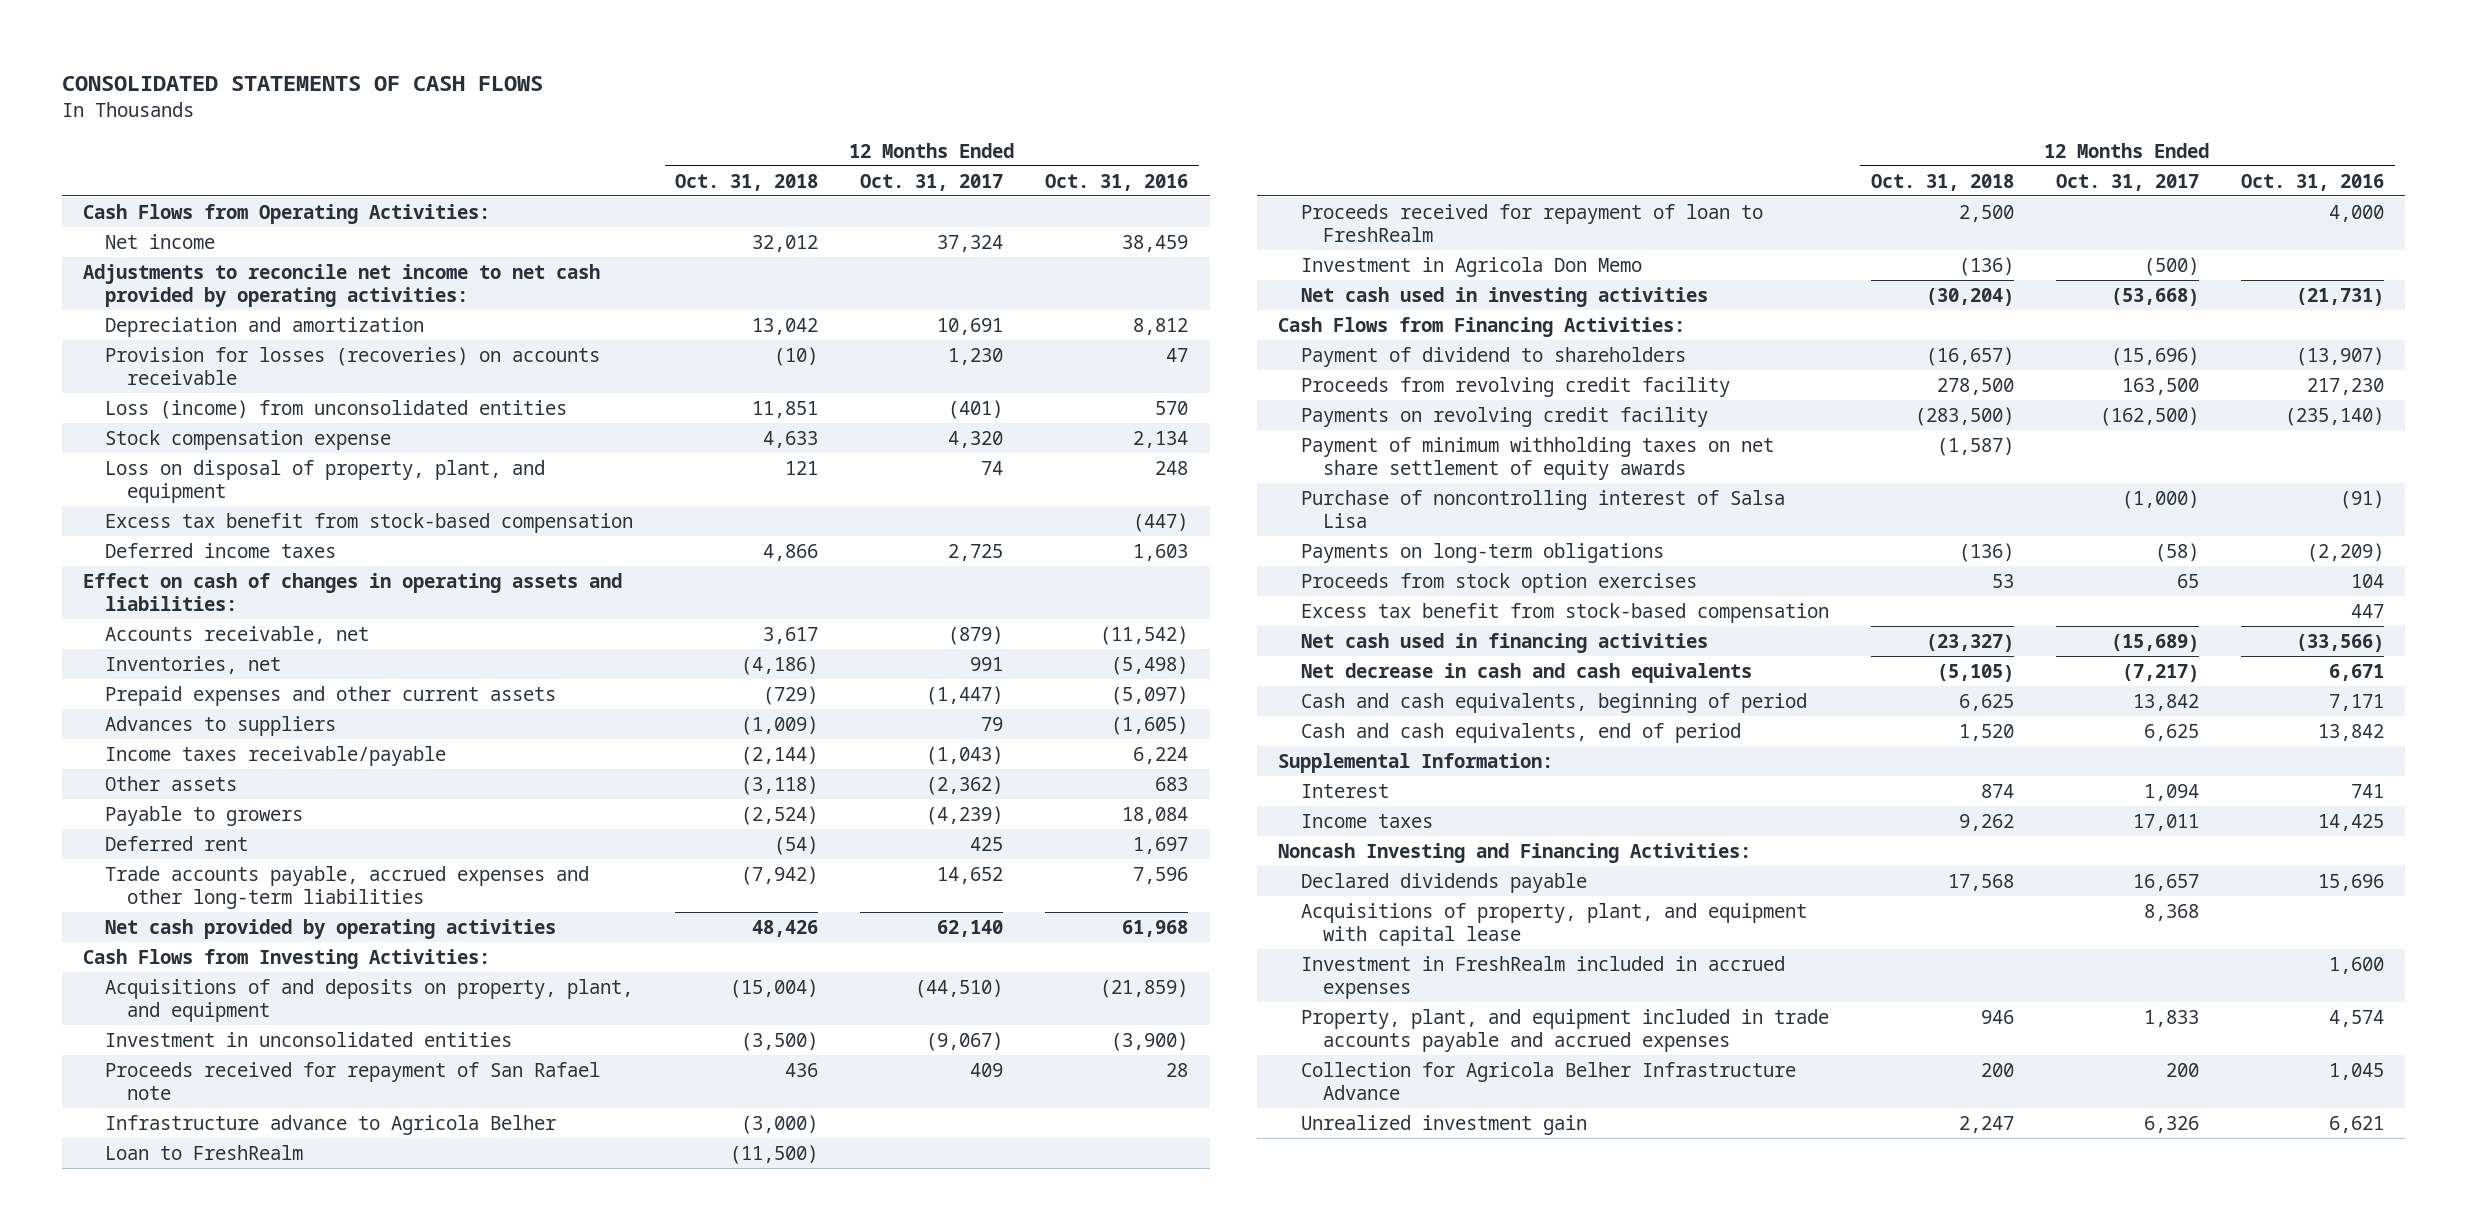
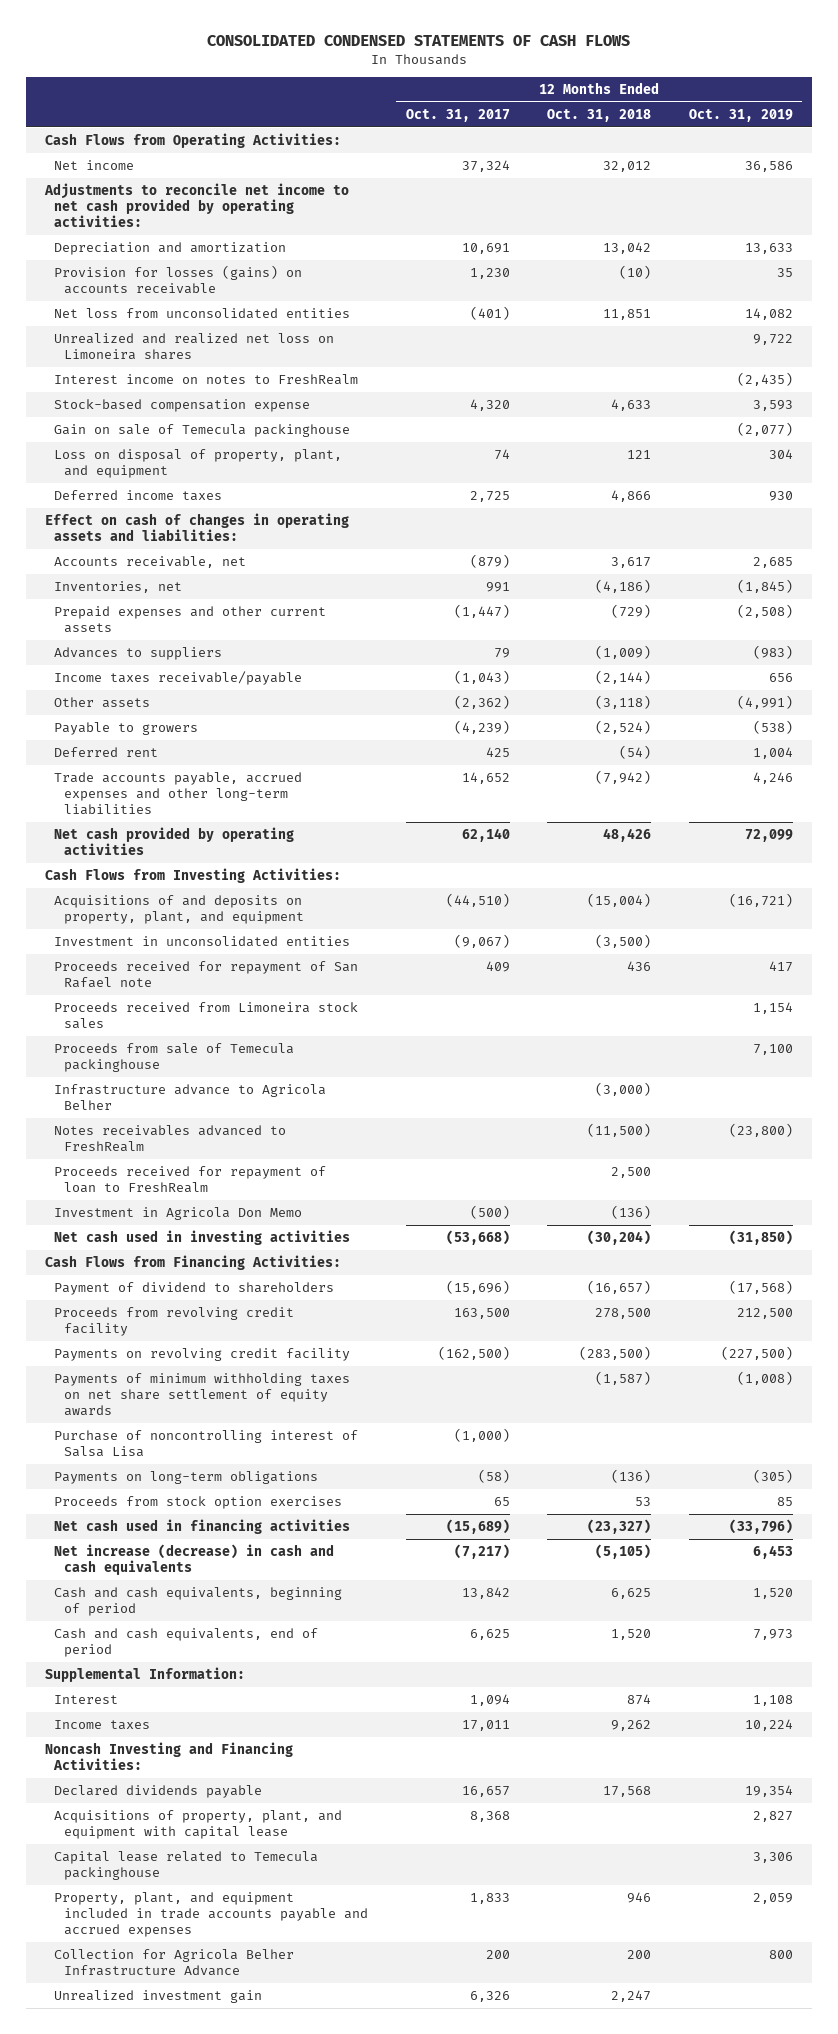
[61,76,543,92] CONSOLIDATED STATEMENTS OF CASH FLOWS -> [206,35,630,47] CONSOLIDATED CONDENSED STATEMENTS OF CASH FLOWS
[1045,173,1189,191] Oct. 31, 2016 -> none
none -> [689,108,794,122] Oct. 31, 2019
[104,346,600,386] Provision for losses (recoveries) on accounts receivable -> [54,265,303,295] Provision for losses (gains) on accounts receivable
[104,399,567,419] Loss (income) from unconsolidated entities -> [54,308,351,320] Net loss from unconsolidated entities
none -> [54,333,335,361] Unrealized and realized net loss on Limoneira shares
none -> [54,374,359,386] Interest income on notes to FreshRealm
[104,429,391,450] Stock compensation expense -> [54,399,311,413] Stock-based compensation expense
none -> [54,424,351,438] Gain on sale of Temecula packinghouse
[104,512,633,533] Excess tax benefit from stock-based compensation -> none
none -> [54,1002,359,1030] Proceeds received from Limoneira stock sales
none -> [54,1043,295,1073] Proceeds from sale of Temecula packinghouse
[104,1144,303,1160] Loan to FreshRealm -> [54,1125,287,1153] Notes receivables advanced to FreshRealm
[1300,436,1774,481] Payment of minimum withholding taxes on net share settlement of equity awards -> [54,1373,351,1417] Payments of minimum withholding taxes on net share settlement of equity awards
[1300,602,1829,623] Excess tax benefit from stock-based compensation -> none
[1300,662,1752,683] Net decrease in cash and cash equivalents -> [54,1544,335,1576] Net increase (decrease) in cash and cash equivalents
[1300,955,1785,1000] Investment in FreshRealm included in accrued expenses -> none
none -> [54,1851,319,1881] Capital lease related to Temecula packinghouse

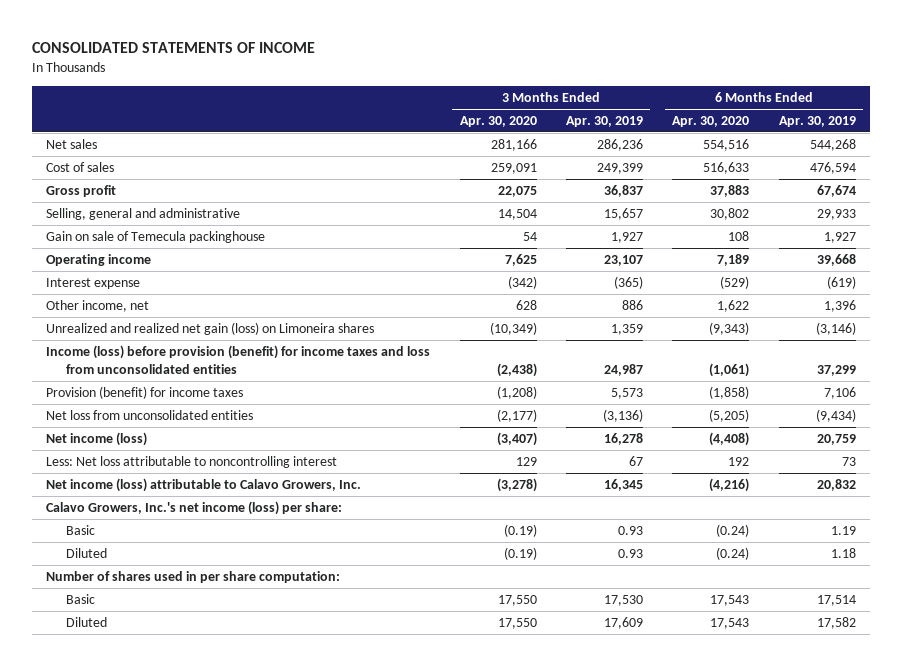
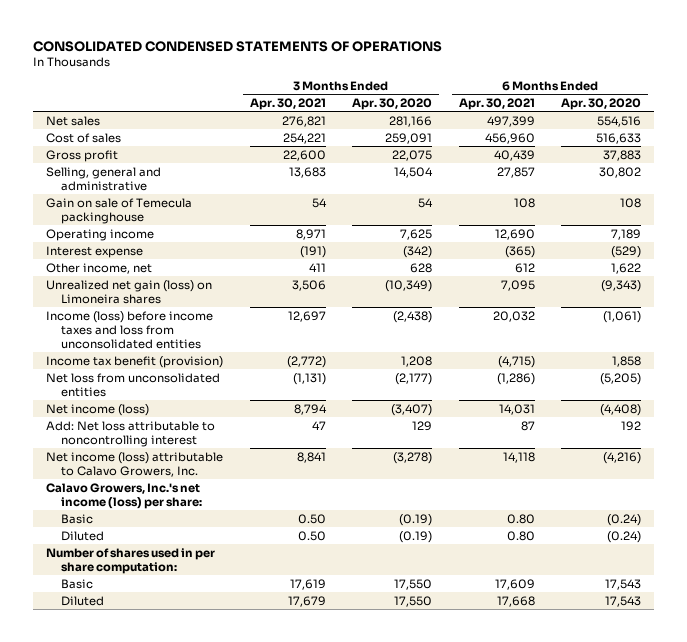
[31,42,315,54] CONSOLIDATED STATEMENTS OF INCOME -> [33,40,443,52] CONSOLIDATED CONDENSED STATEMENTS OF OPERATIONS
[566,116,644,128] Apr. 30, 2019 -> none
[778,116,856,128] Apr. 30, 2019 -> none
none -> [249,98,326,111] Apr. 30, 2021
none -> [458,98,535,111] Apr. 30, 2021
[46,321,375,335] Unrealized and realized net gain (loss) on Limoneira shares -> [46,279,213,304] Unrealized net gain (loss) on Limoneira shares
[46,344,431,374] Income (loss) before provision (benefit) for income taxes and loss from unconsolidated entities -> [46,310,214,349] Income (loss) before income taxes and loss from unconsolidated entities
[46,385,244,399] Provision (benefit) for income taxes -> [46,355,224,368] Income tax benefit (provision)
[496,385,537,399] (1,208) -> [401,355,433,367] 1,208
[709,385,750,399] (1,858) -> [611,355,641,367] 1,858
[46,455,338,468] Less: Net loss attributable to noncontrolling interest -> [46,420,216,447] Add: Net loss attributable to noncontrolling interest

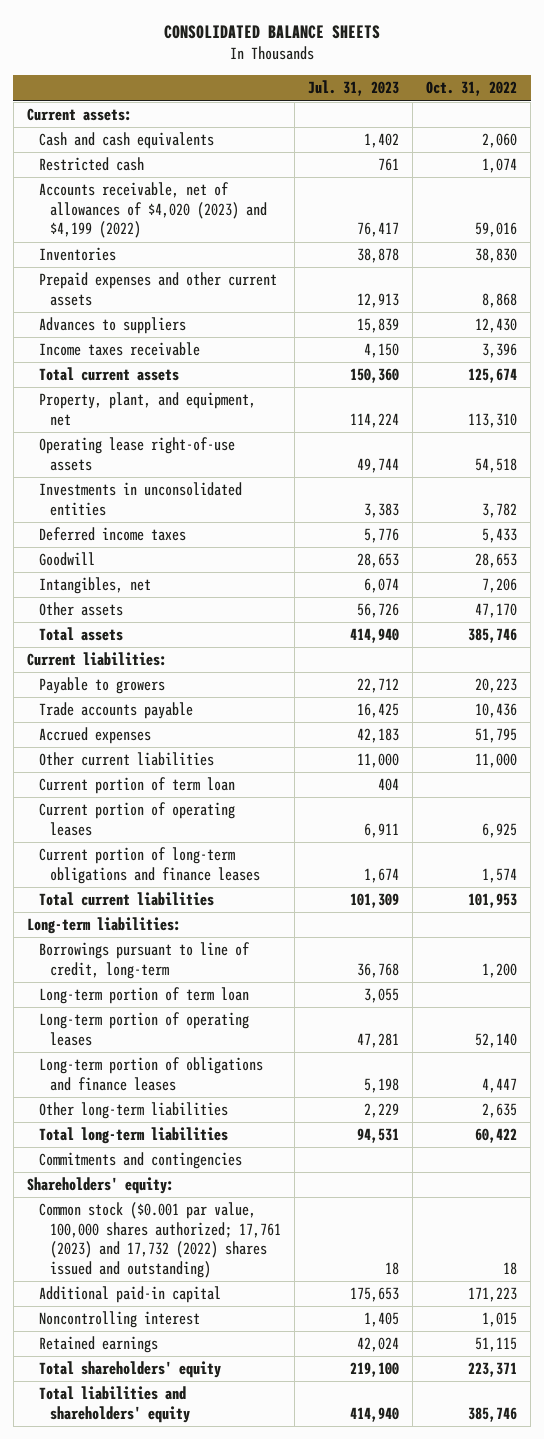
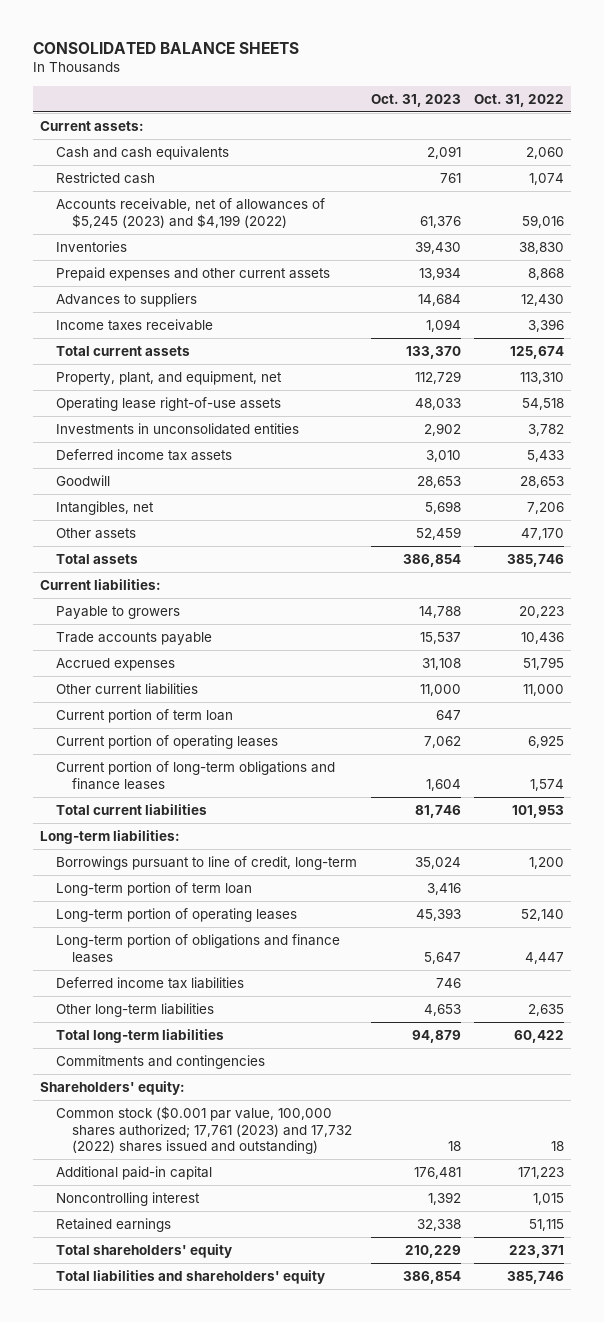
[308,80,400,97] Jul. 31, 2023 -> none
none -> [370,93,461,107] Oct. 31, 2023
[38,182,268,239] Accounts receivable, net of allowances of $4,020 (2023) and $4,199 (2022) -> [55,198,325,228] Accounts receivable, net of allowances of $5,245 (2023) and $4,199 (2022)
[38,527,186,542] Deferred income taxes -> [55,449,232,462] Deferred income tax assets
none -> [55,977,244,990] Deferred income tax liabilities

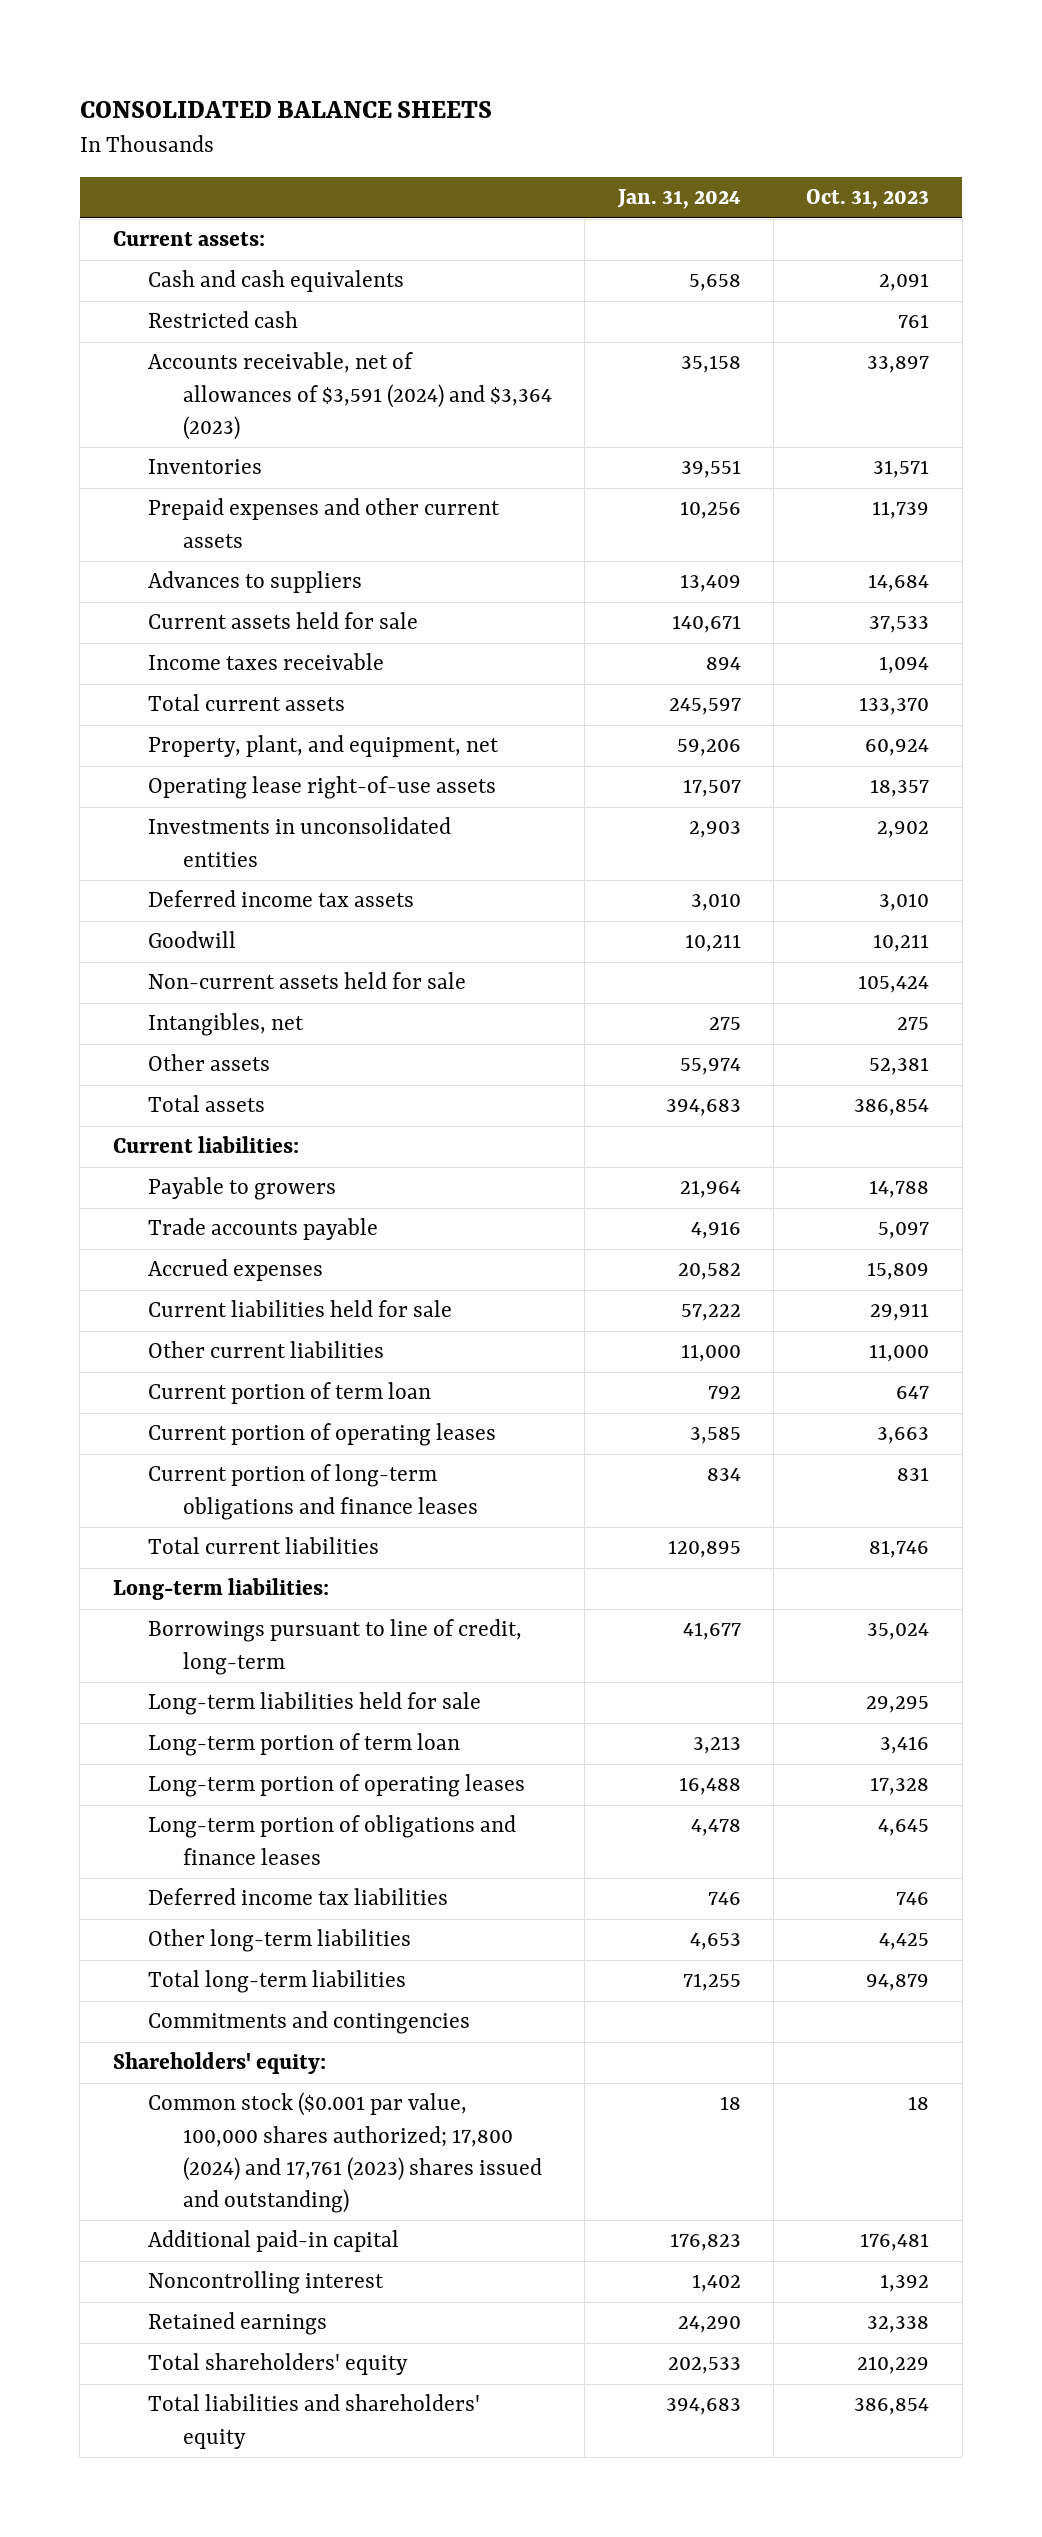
[474,93,565,107] Oct. 31, 2022 -> none
none -> [616,189,741,210] Jan. 31, 2024
[55,198,325,228] Accounts receivable, net of allowances of $5,245 (2023) and $4,199 (2022) -> [147,352,552,440] Accounts receivable, net of allowances of $3,591 (2024) and $3,364 (2023)
[419,215,461,228] 61,376 -> [867,356,930,374] 33,897
[414,241,461,255] 39,430 -> [873,460,930,479] 31,571
[418,267,461,281] 13,934 -> [872,501,930,520] 11,739
none -> [147,612,418,630] Current assets held for sale
[414,371,461,385] 112,729 -> [865,739,930,757] 60,924
[414,398,461,411] 48,033 -> [870,779,930,798] 18,357
[416,476,461,489] 28,653 -> [873,934,930,953] 10,211
none -> [147,972,466,990] Non-current assets held for sale
[424,501,461,515] 5,698 -> [897,1017,930,1031] 275
[415,527,461,541] 52,459 -> [869,1057,930,1076] 52,381
[419,632,461,645] 15,537 -> [878,1222,930,1240] 5,097
[421,658,461,671] 31,108 -> [867,1262,930,1281] 15,809
none -> [147,1300,452,1318] Current liabilities held for sale
[423,736,461,749] 7,062 -> [877,1427,930,1445] 3,663
[425,778,461,791] 1,604 -> [897,1467,930,1482] 831
none -> [147,1692,481,1716] Long-term liabilities held for sale
[415,908,461,922] 45,393 -> [870,1777,930,1796] 17,328
[423,951,461,964] 5,647 -> [878,1819,930,1837] 4,645
[423,1004,461,1017] 4,653 -> [879,1933,930,1951] 4,425
[55,1106,352,1155] Common stock ($0.001 par value, 100,000 shares authorized; 17,761 (2023) and 17,732 (2022) shares issued and outstanding) -> [147,2092,542,2213] Common stock ($0.001 par value, 100,000 shares authorized; 17,800 (2024) and 17,761 (2023) shares issued and outstanding)

